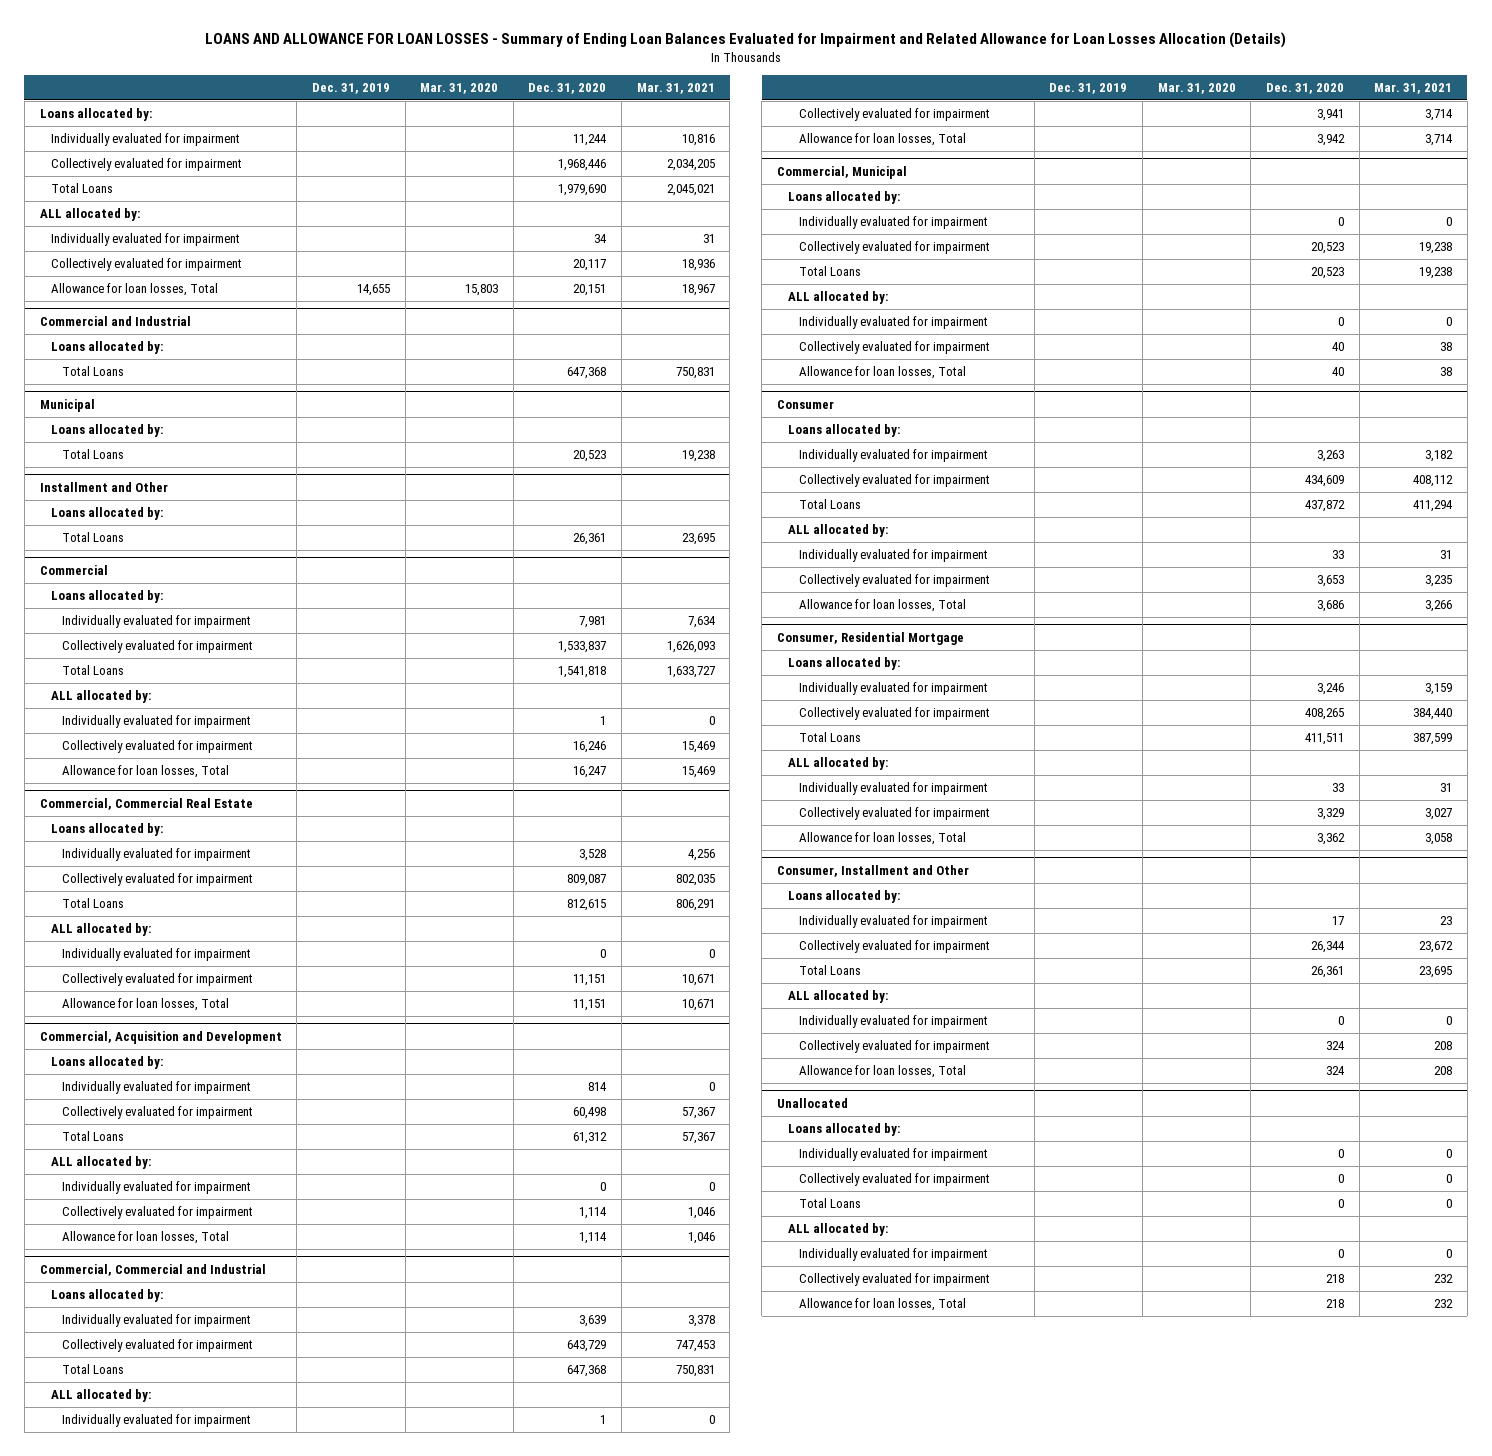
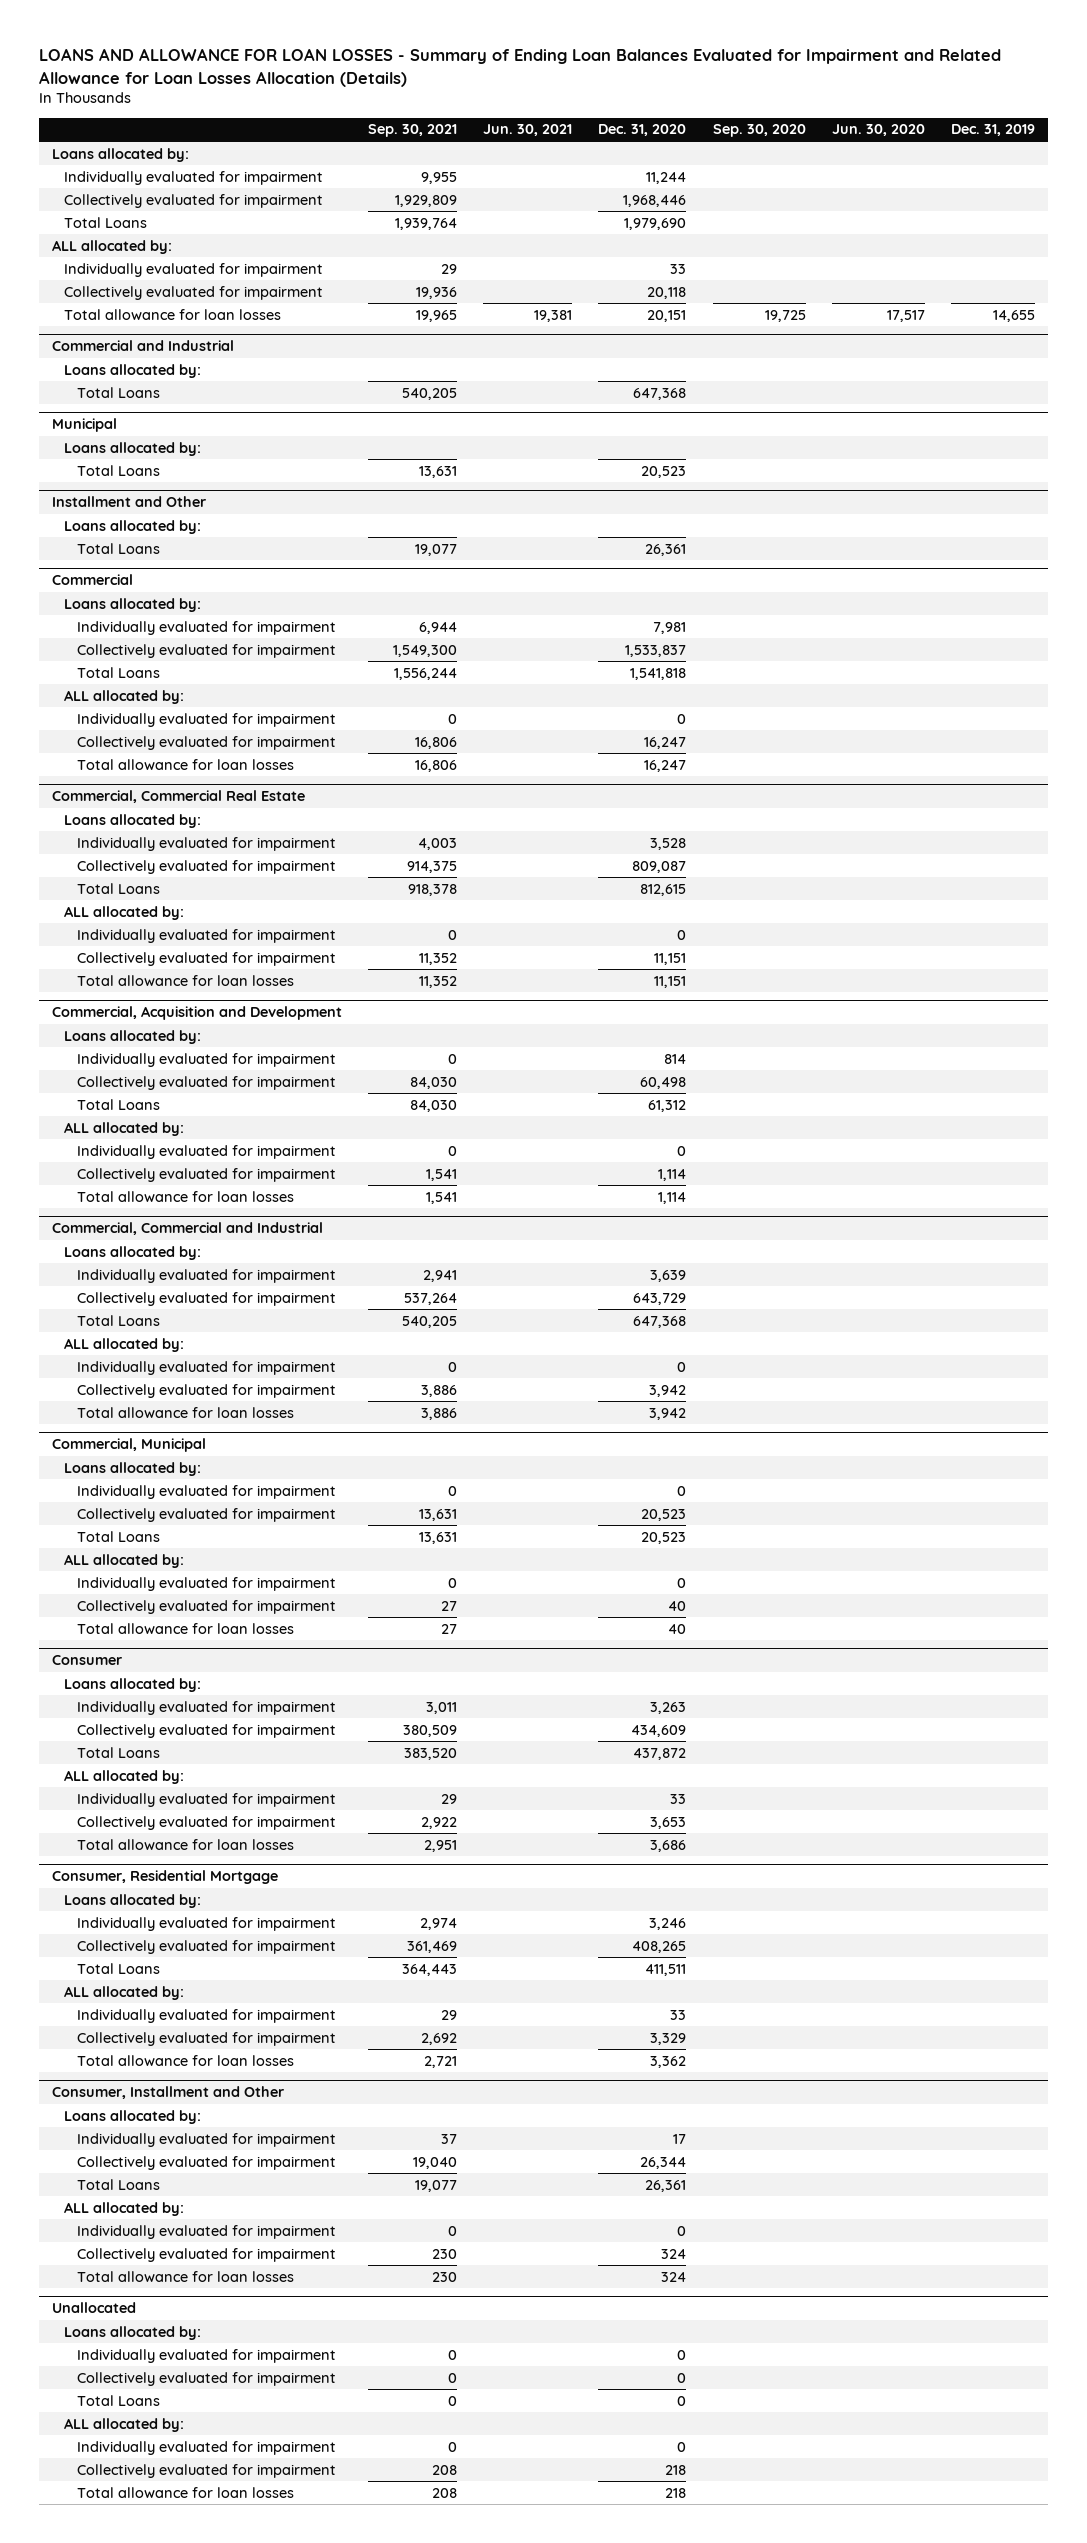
[420,82,499,94] Mar. 31, 2020 -> none
[636,82,715,94] Mar. 31, 2021 -> none
none -> [368,124,458,138] Sep. 30, 2021
none -> [483,124,573,137] Jun. 30, 2021
none -> [712,124,806,138] Sep. 30, 2020
none -> [831,124,925,137] Jun. 30, 2020
[594,234,608,244] 34 -> [670,263,687,274] 33
[573,259,607,272] 20,117 -> [647,286,687,299] 20,118
[50,283,218,297] Allowance for loan losses, Total -> [64,308,282,320] Total allowance for loan losses
[600,716,607,726] 1 -> [677,713,687,724] 0
[573,741,607,754] 16,246 -> [644,736,687,749] 16,247
[61,765,229,779] Allowance for loan losses, Total -> [77,758,295,770] Total allowance for loan losses
[61,998,229,1012] Allowance for loan losses, Total -> [77,974,295,986] Total allowance for loan losses
[61,1231,229,1245] Allowance for loan losses, Total -> [77,1190,295,1202] Total allowance for loan losses
[600,1415,607,1425] 1 -> [677,1361,687,1372] 0
[1316,109,1344,122] 3,941 -> [649,1384,687,1397] 3,942
[799,133,967,147] Allowance for loan losses, Total -> [77,1406,295,1418] Total allowance for loan losses
[799,366,967,380] Allowance for loan losses, Total -> [77,1622,295,1634] Total allowance for loan losses
[799,599,967,613] Allowance for loan losses, Total -> [77,1838,295,1850] Total allowance for loan losses
[799,832,967,846] Allowance for loan losses, Total -> [77,2054,295,2066] Total allowance for loan losses
[799,1065,967,1079] Allowance for loan losses, Total -> [77,2270,295,2282] Total allowance for loan losses
[799,1298,967,1312] Allowance for loan losses, Total -> [77,2486,295,2498] Total allowance for loan losses

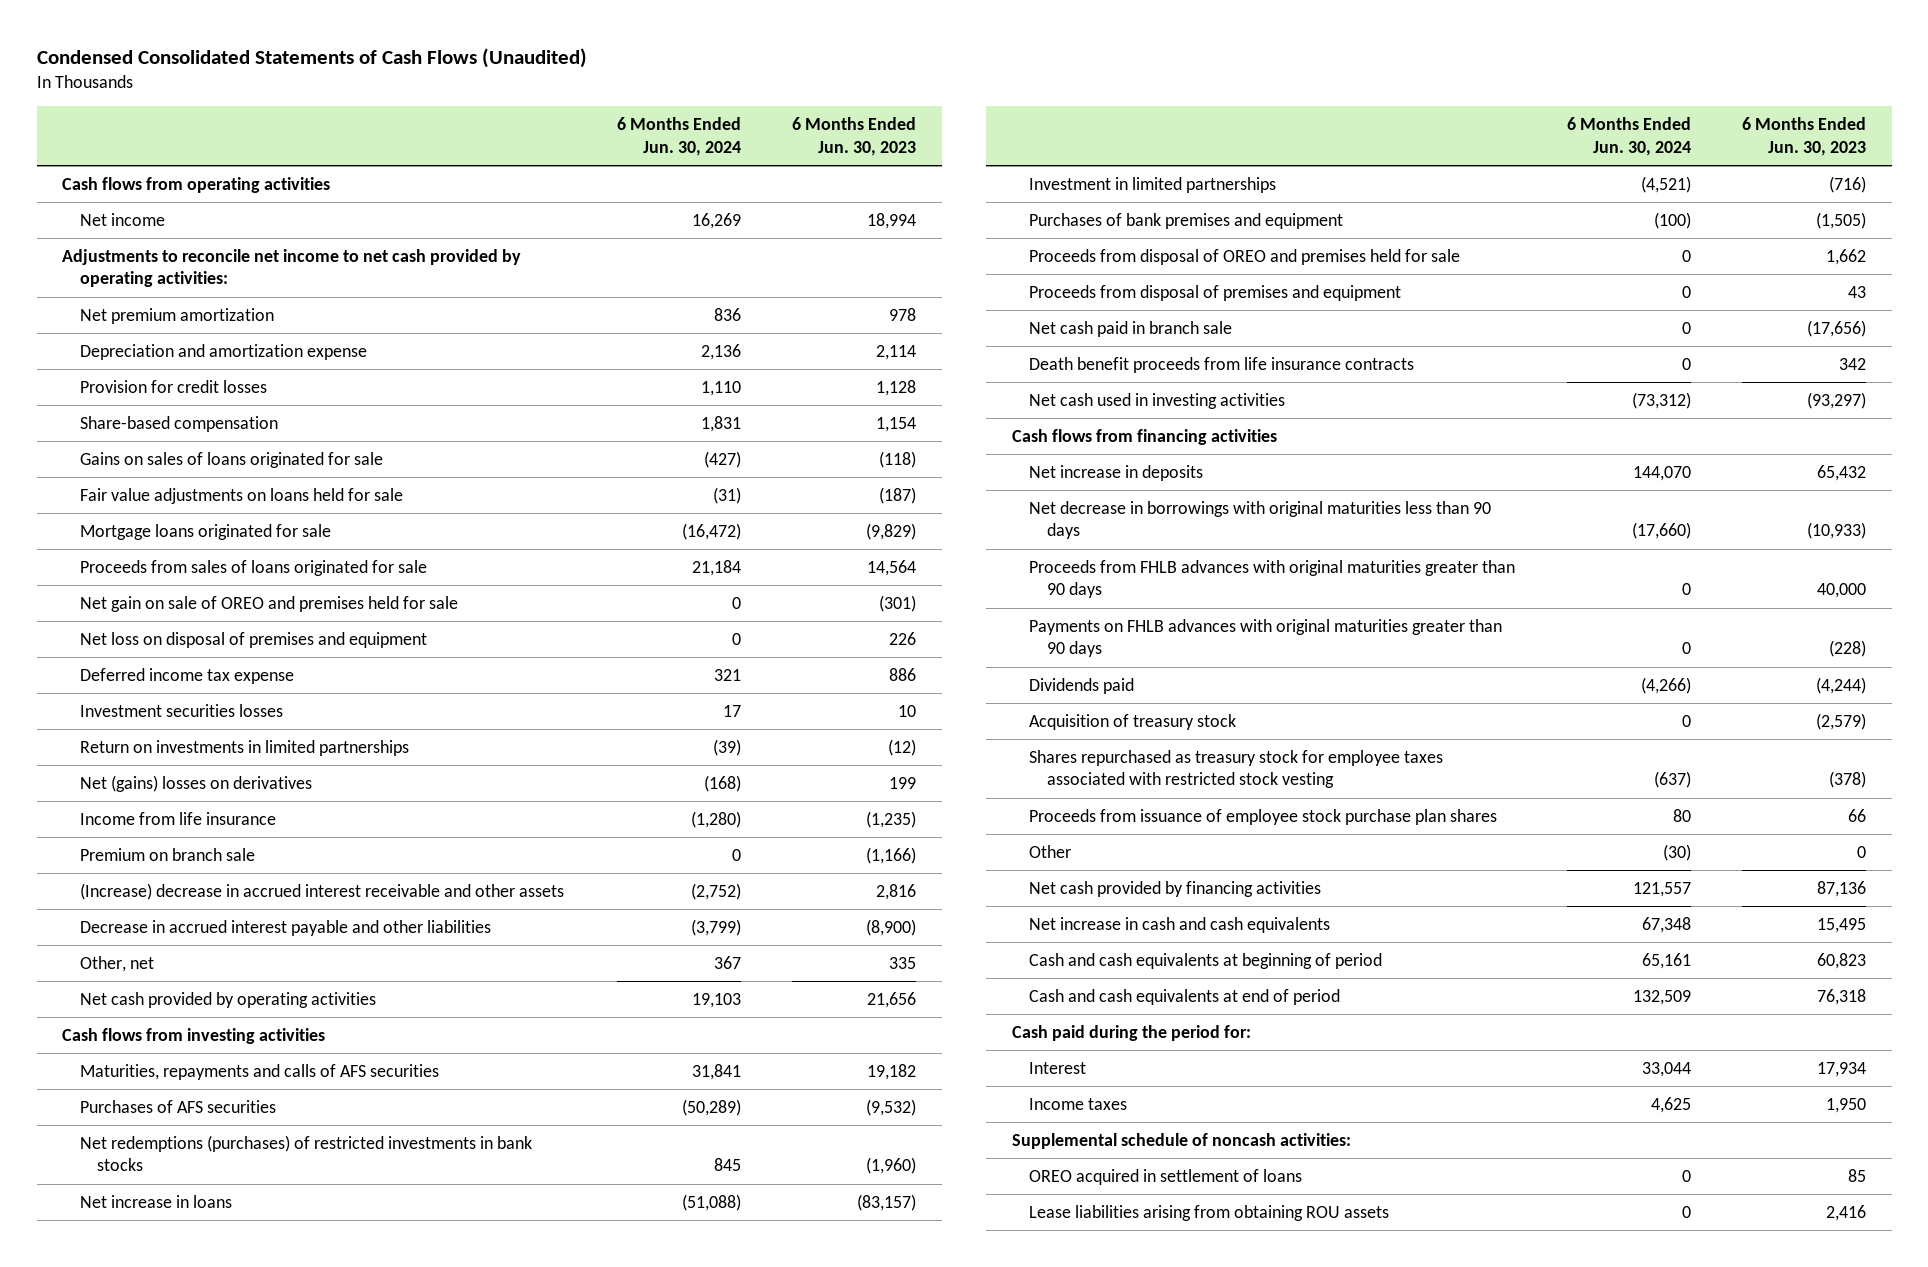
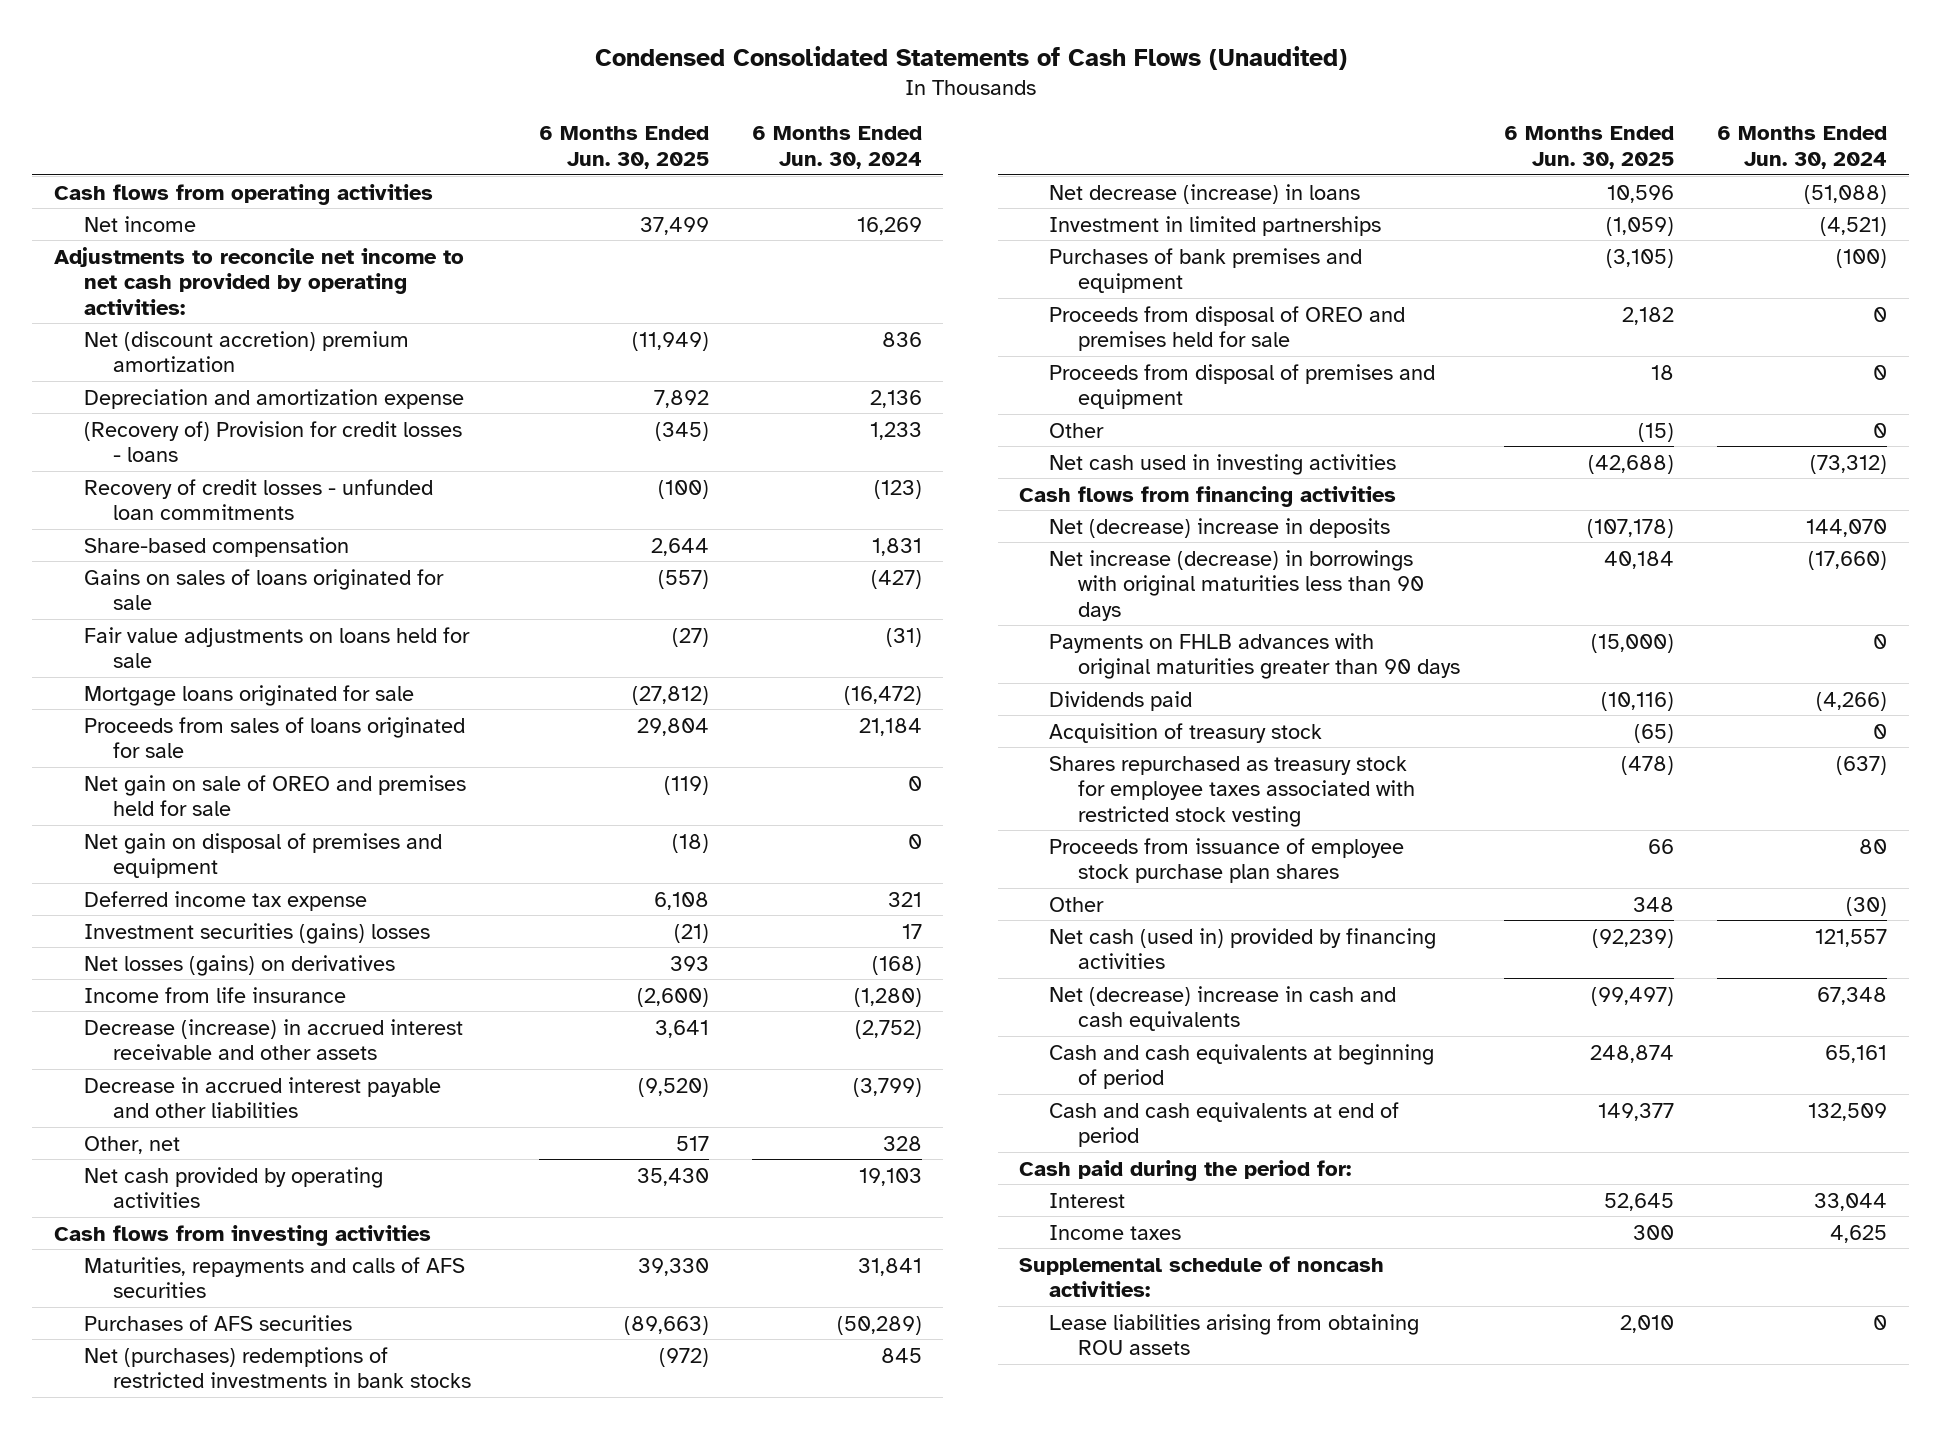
[792,117,917,156] 6 Months Ended Jun. 30, 2023 -> none
none -> [538,126,709,170] 6 Months Ended Jun. 30, 2025
[79,308,274,325] Net premium amortization -> [83,330,409,373] Net (discount accretion) premium amortization
[79,380,267,394] Provision for credit losses -> [83,420,462,463] (Recovery of) Provision for credit losses - loans
[701,381,742,397] 1,110 -> [869,421,922,440] 1,233
none -> [83,478,433,521] Recovery of credit losses - unfunded loan commitments
[79,632,427,649] Net loss on disposal of premises and equipment -> [83,832,442,879] Net gain on disposal of premises and equipment
[79,740,409,757] Return on investments in limited partnerships -> none
[79,704,283,718] Investment securities losses -> [83,922,430,944] Investment securities (gains) losses
[79,775,312,793] Net (gains) losses on derivatives -> [83,954,395,976] Net losses (gains) on derivatives
[79,848,255,862] Premium on branch sale -> none
[79,883,564,901] (Increase) decrease in accrued interest receivable and other assets -> [83,1018,463,1061] Decrease (increase) in accrued interest receivable and other assets
[714,956,742,970] 367 -> [882,1135,922,1151] 328
[79,1135,532,1172] Net redemptions (purchases) of restricted investments in bank stocks -> [83,1346,472,1389] Net (purchases) redemptions of restricted investments in bank stocks
[79,1195,232,1209] Net increase in loans -> [1048,183,1360,204] Net decrease (increase) in loans
[1029,321,1233,338] Net cash paid in branch sale -> none
[1029,357,1415,374] Death benefit proceeds from life insurance contracts -> none
none -> [1048,422,1104,438] Other
[1029,560,1516,599] Proceeds from FHLB advances with original maturities greater than 90 days -> none
[1029,465,1204,482] Net increase in deposits -> [1048,517,1390,538] Net (decrease) increase in deposits
[1029,501,1492,540] Net decrease in borrowings with original maturities less than 90 days -> [1048,549,1425,621] Net increase (decrease) in borrowings with original maturities less than 90 days
[1029,881,1322,898] Net cash provided by financing activities -> [1048,927,1436,970] Net cash (used in) provided by financing activities
[1029,917,1331,934] Net increase in cash and cash equivalents -> [1048,985,1396,1032] Net (decrease) increase in cash and cash equivalents
[1029,1169,1303,1186] OREO acquired in settlement of loans -> none

